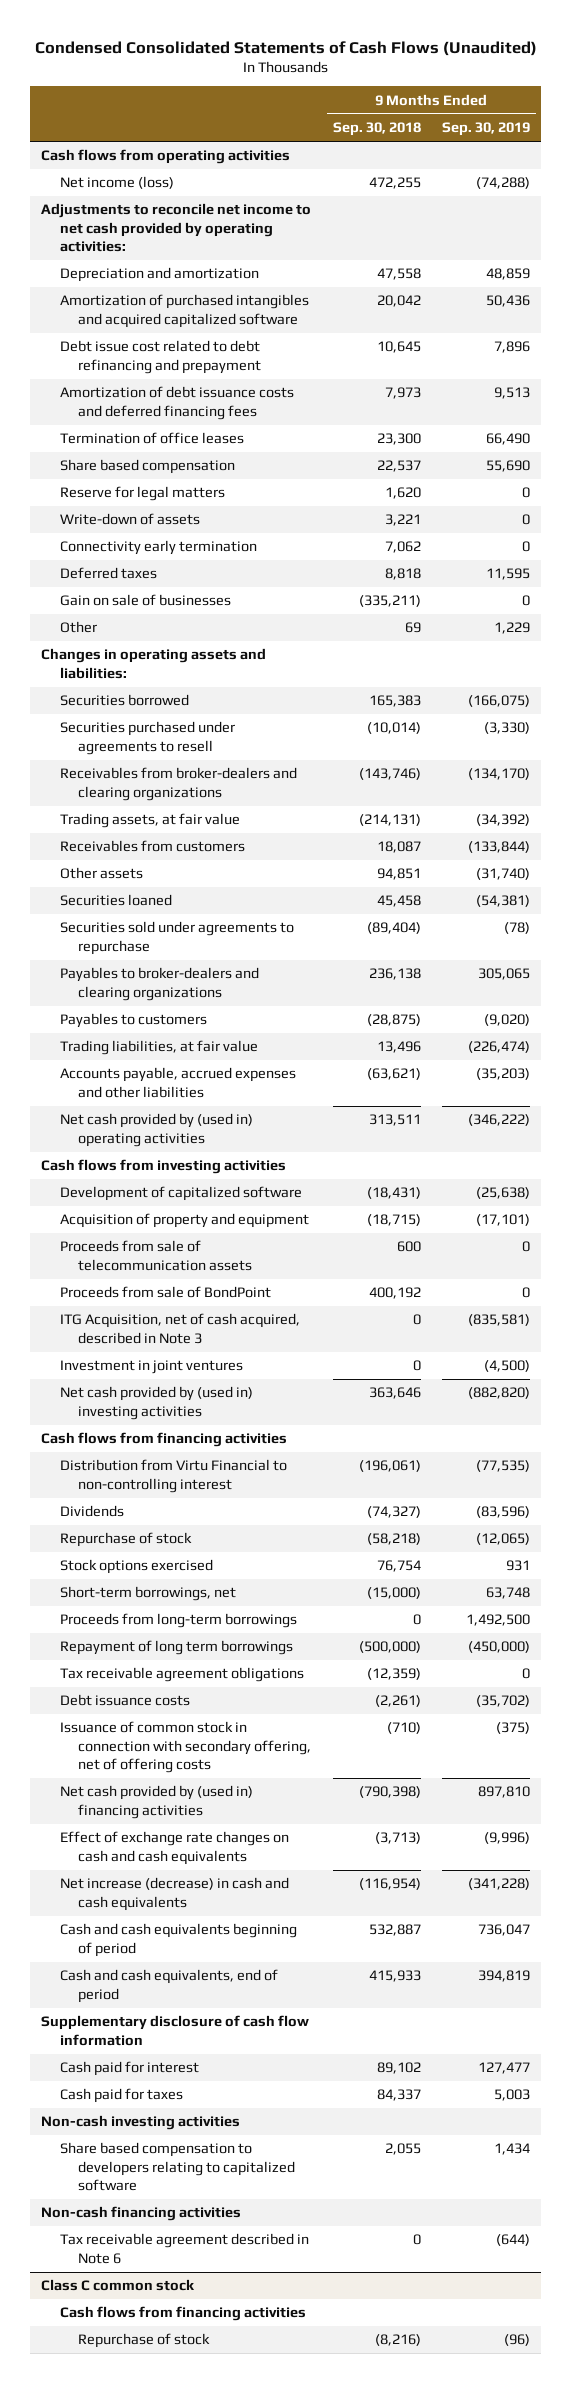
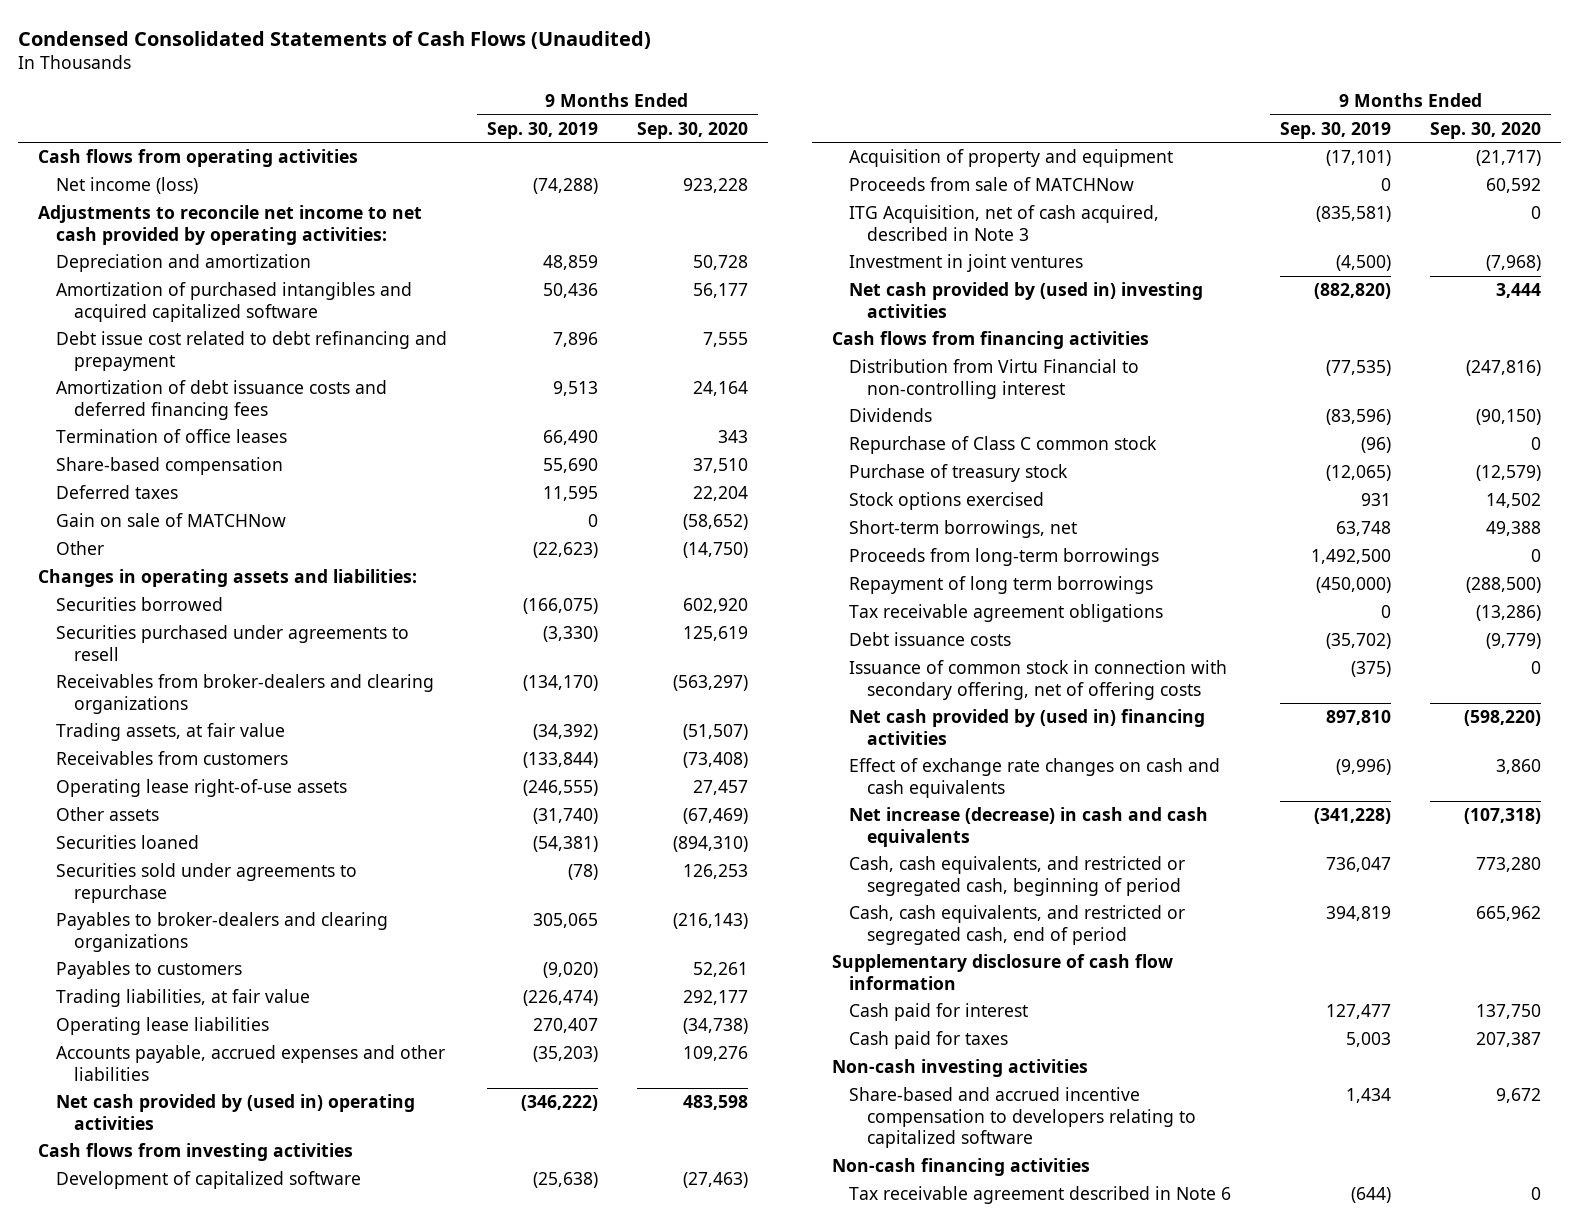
[332,121,421,136] Sep. 30, 2018 -> none
none -> [637,121,749,139] Sep. 30, 2020
[59,486,225,502] Reserve for legal matters -> none
[59,513,200,526] Write-down of assets -> none
[59,540,257,556] Connectivity early termination -> none
[59,459,235,475] Share based compensation -> [56,457,284,476] Share-based compensation
[59,594,231,607] Gain on sale of businesses -> [56,513,287,528] Gain on sale of MATCHNow
[494,622,531,635] 1,229 -> [532,542,598,559] (22,623)
none -> [56,779,348,798] Operating lease right-of-use assets
none -> [56,1017,270,1036] Operating lease liabilities
[59,1240,252,1271] Proceeds from sale of telecommunication assets -> none
[59,1286,271,1299] Proceeds from sale of BondPoint -> [849,177,1135,192] Proceeds from sale of MATCHNow
[59,1532,192,1548] Repurchase of stock -> [849,436,1158,455] Repurchase of Class C common stock
[476,1533,531,1546] (12,065) -> [1360,437,1391,454] (96)
none -> [849,464,1069,483] Purchase of treasury stock
[59,1923,297,1957] Cash and cash equivalents beginning of period -> [849,856,1186,896] Cash, cash equivalents, and restricted or segregated cash, beginning of period
[59,1969,278,2003] Cash and cash equivalents, end of period -> [849,905,1186,945] Cash, cash equivalents, and restricted or segregated cash, end of period
[59,2142,295,2192] Share based compensation to developers relating to capitalized software -> [849,1087,1197,1149] Share-based and accrued incentive compensation to developers relating to capitalized software
[41,2279,196,2292] Class C common stock -> none
[59,2306,306,2322] Cash flows from financing activities -> none
[77,2333,210,2349] Repurchase of stock -> none

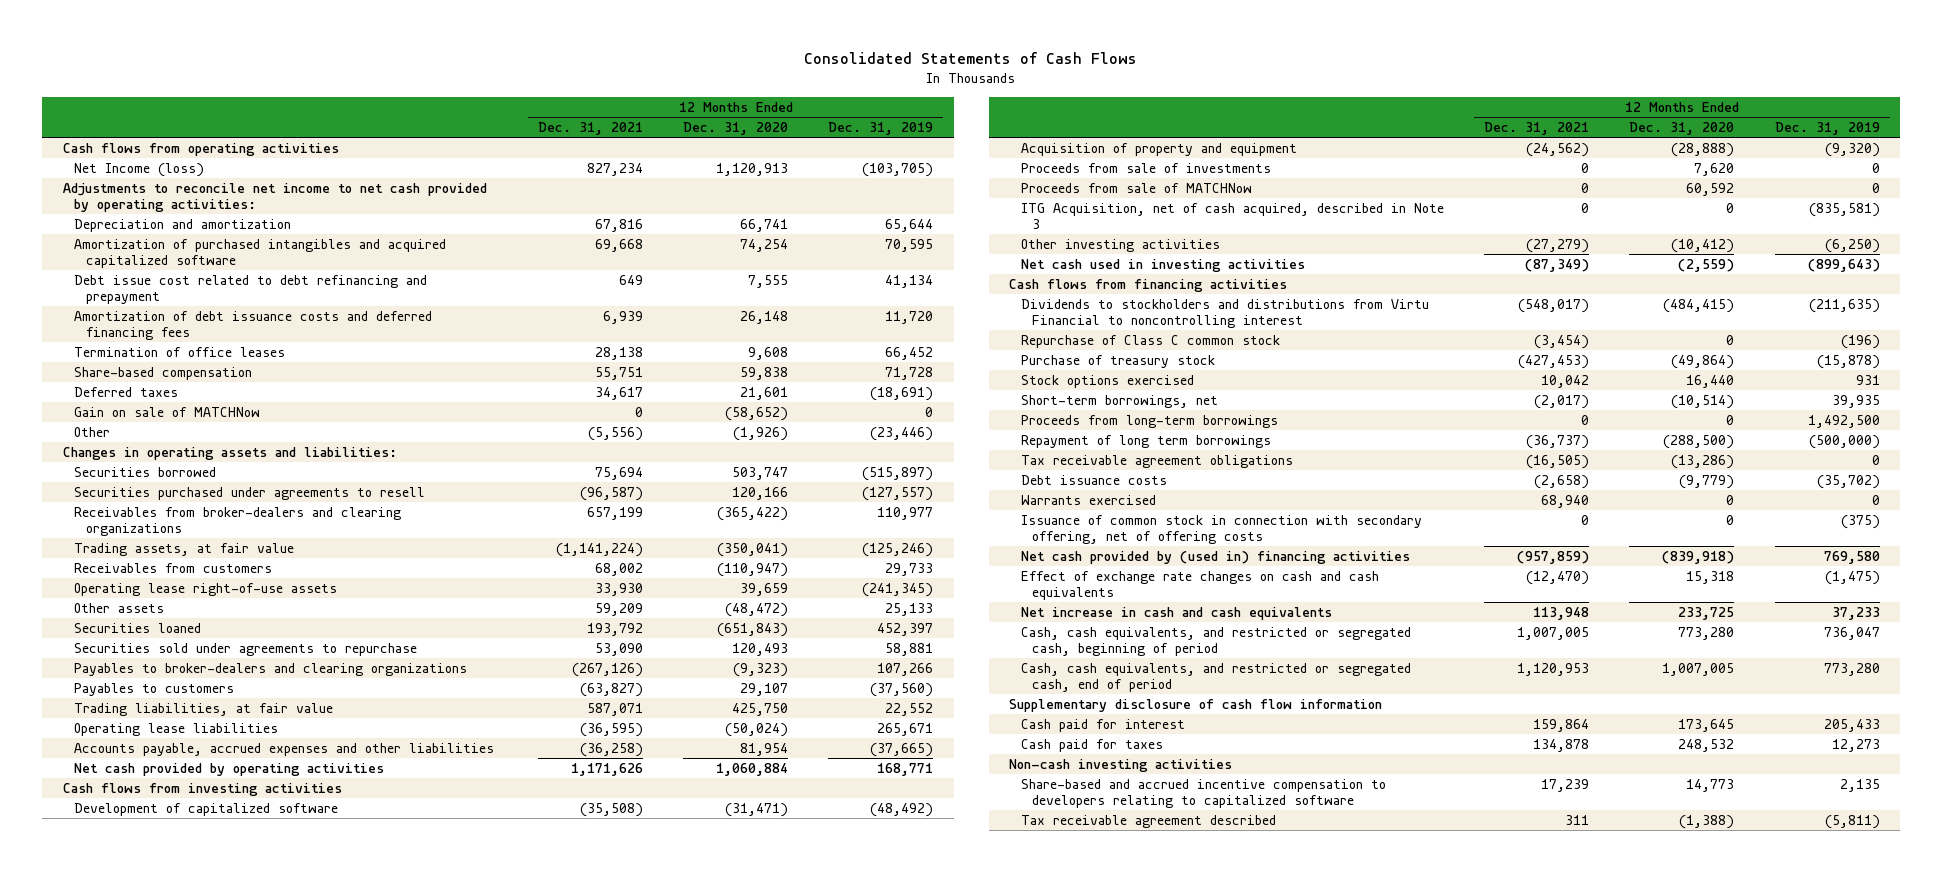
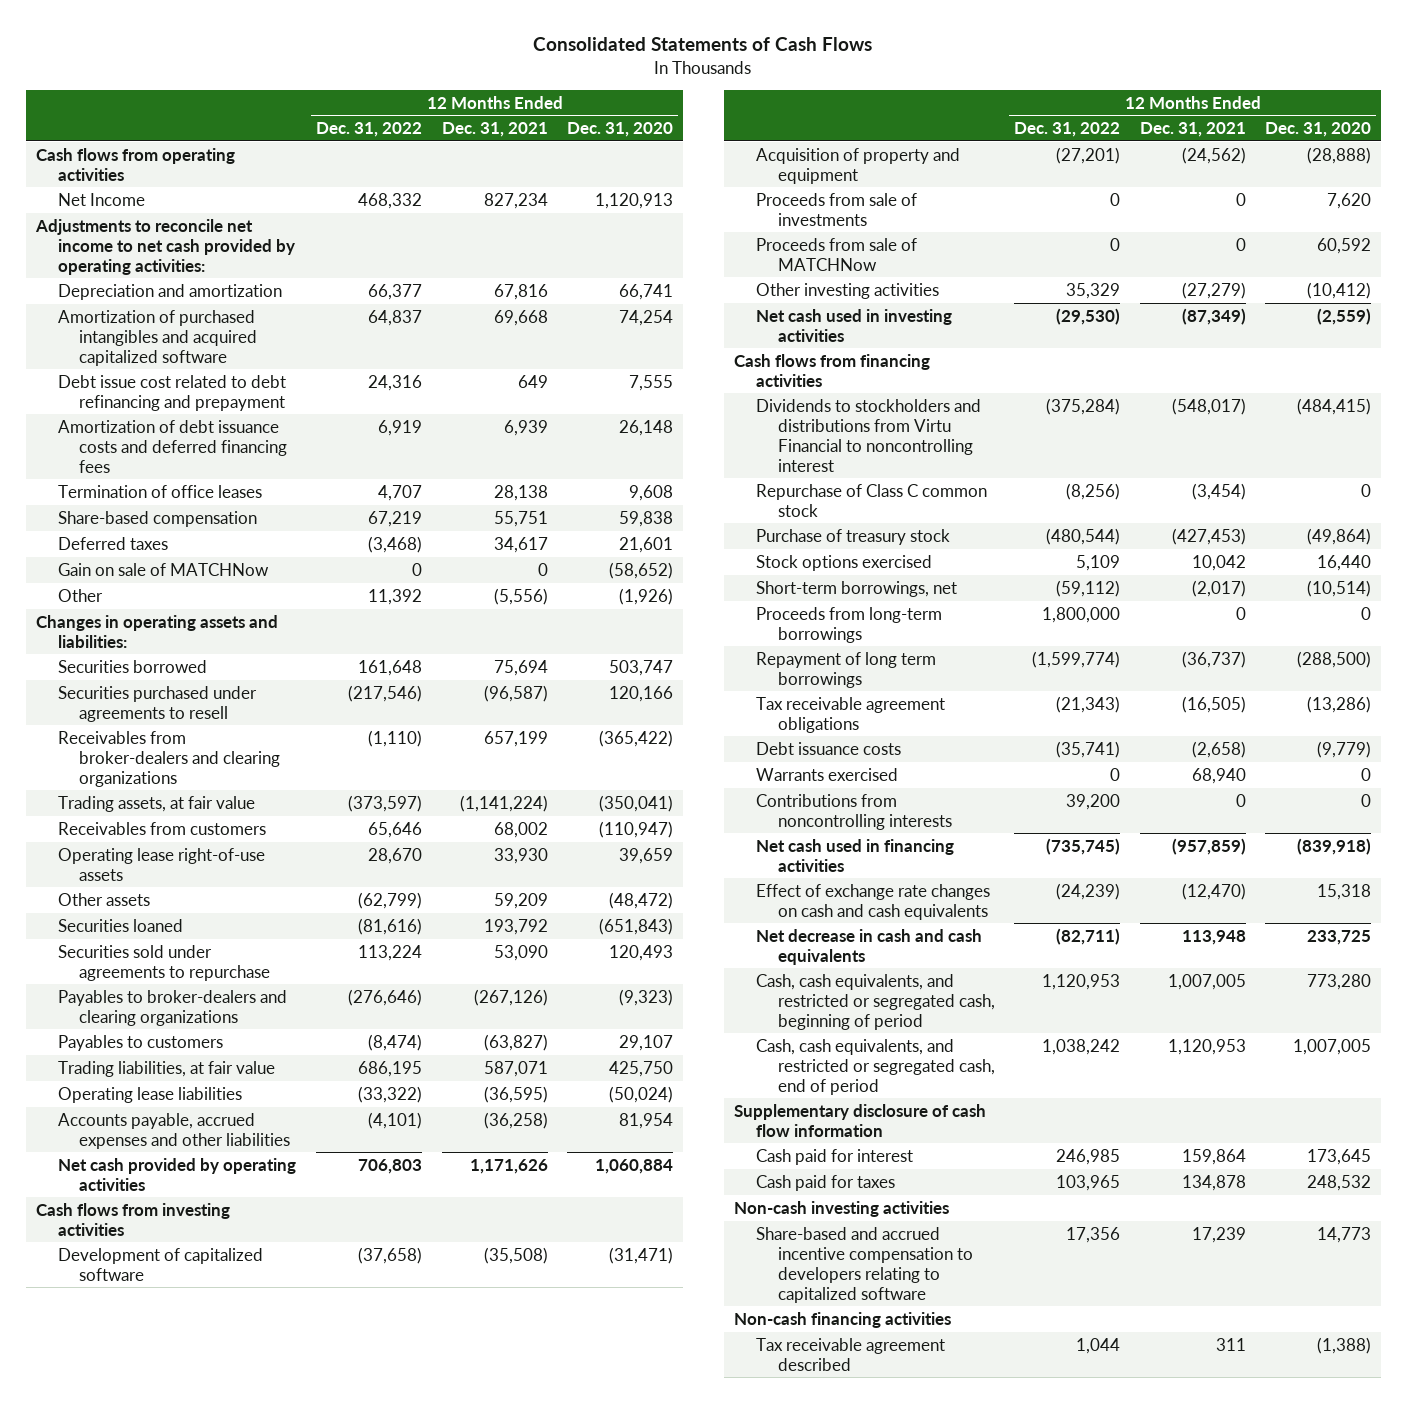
[828,122,934,136] Dec. 31, 2019 -> none
none -> [315,122,422,138] Dec. 31, 2022
[74,162,205,177] Net Income (loss) -> [57,192,145,206] Net Income
[1020,202,1444,230] ITG Acquisition, net of cash acquired, described in Note 3 -> none
[1020,514,1422,545] Issuance of common stock in connection with secondary offering, net of offering costs -> none
none -> [755,793,952,830] Contributions from noncontrolling interests
[1020,550,1410,564] Net cash provided by (used in) financing activities -> [755,838,954,872] Net cash used in financing activities
[1020,606,1332,620] Net increase in cash and cash equivalents -> [755,928,982,965] Net decrease in cash and cash equivalents
none -> [733,1311,951,1328] Non-cash financing activities

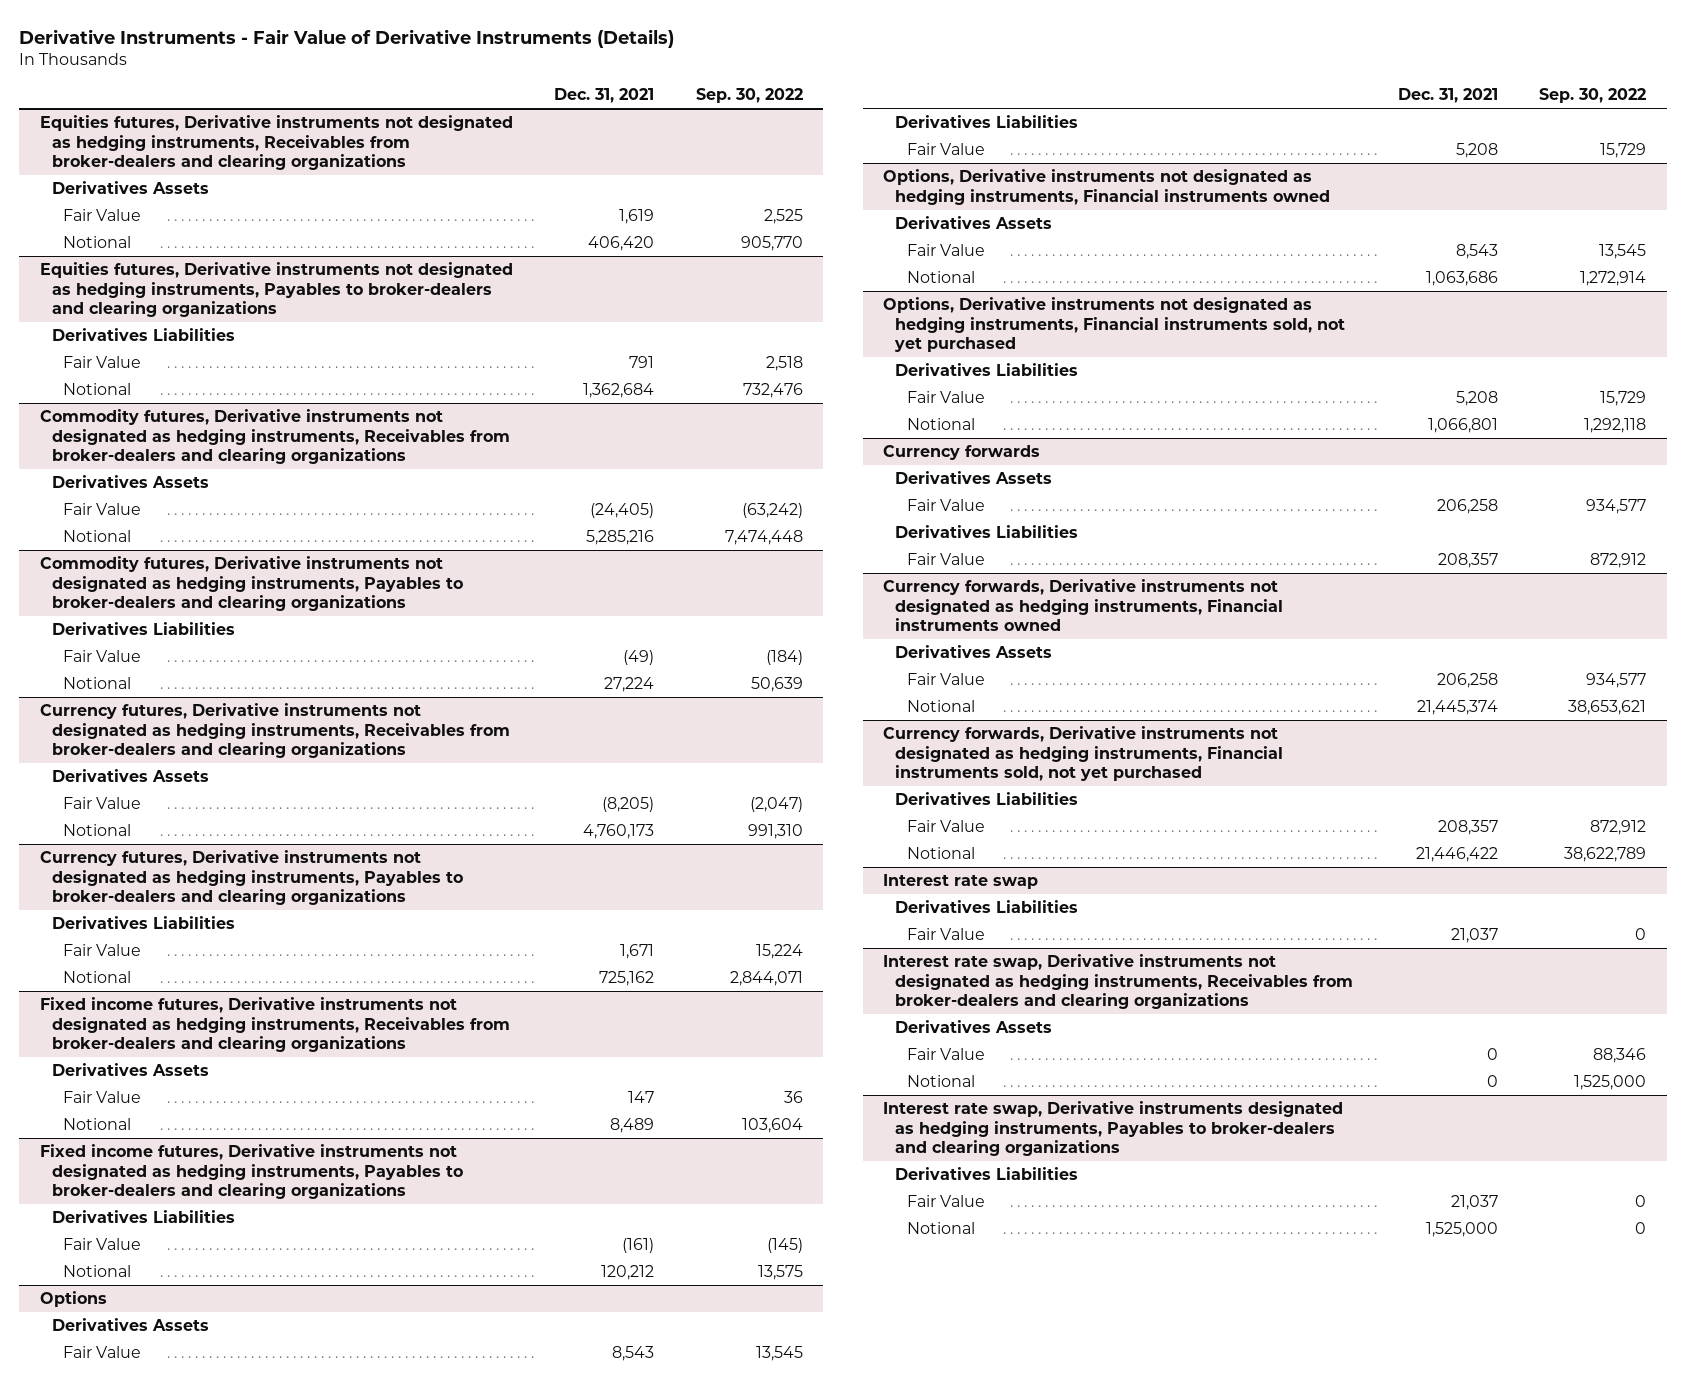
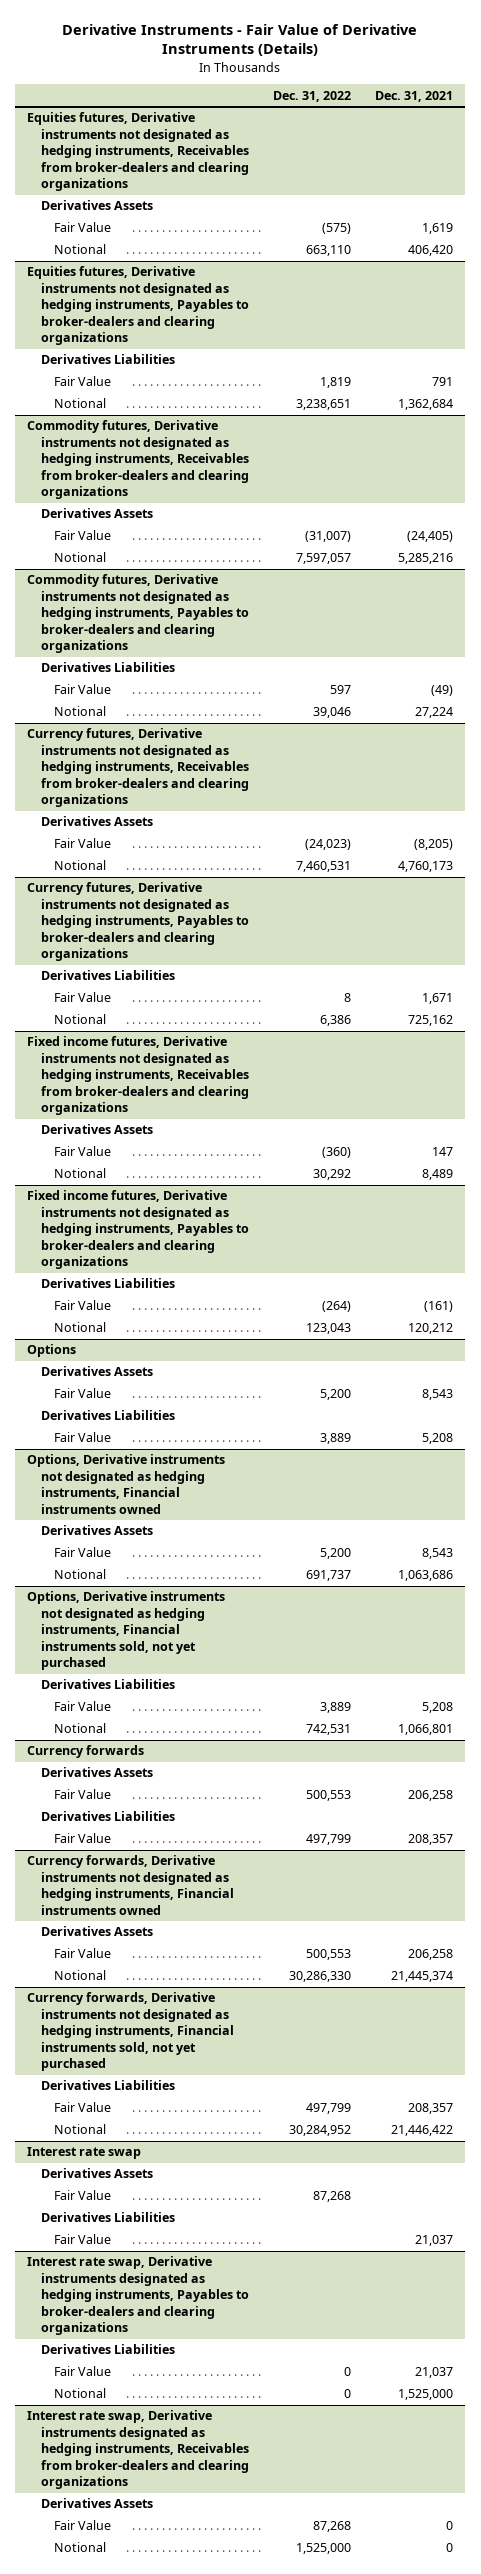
[695,87,803,103] Sep. 30, 2022 -> none
none -> [272,90,351,102] Dec. 31, 2022
none -> [40,2168,153,2179] Derivatives Assets
none -> [53,2190,111,2201] Fair Value
[883,954,1354,1009] Interest rate swap, Derivative instruments not designated as hedging instruments, Receivables from broker-dealers and clearing organizations -> none
[895,1020,1053,1034] Derivatives Assets -> none
[906,1048,985,1061] Fair Value -> none
[906,1075,975,1088] Notional -> none
none -> [27,2410,249,2490] Interest rate swap, Derivative instruments designated as hedging instruments, Receivables from broker-dealers and clearing organizations
none -> [40,2498,153,2509] Derivatives Assets
none -> [53,2520,111,2531] Fair Value
none -> [53,2542,106,2553] Notional

